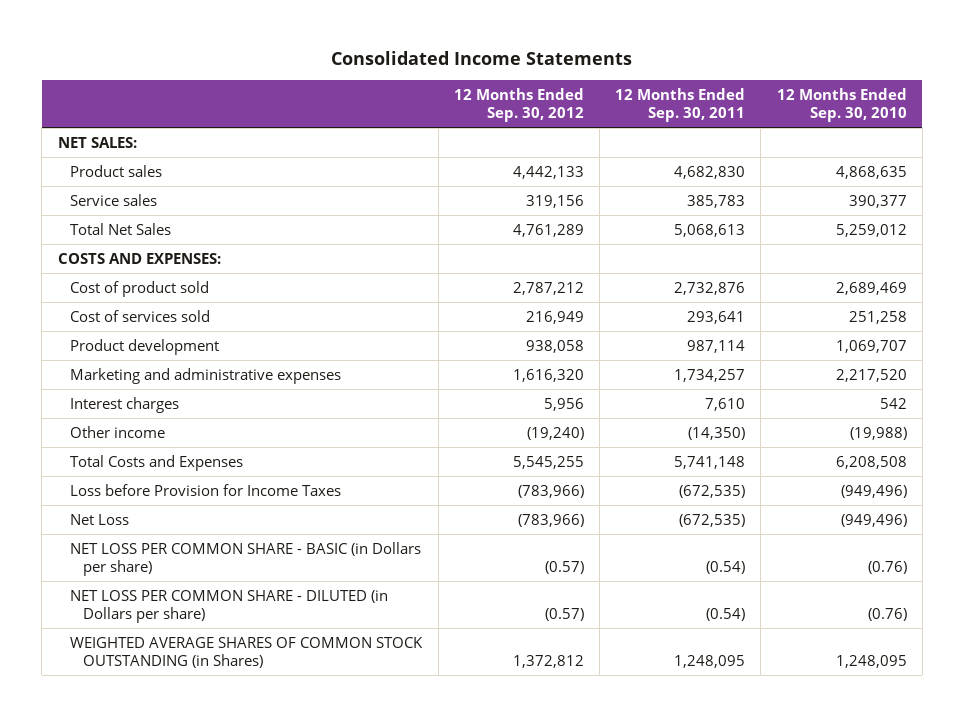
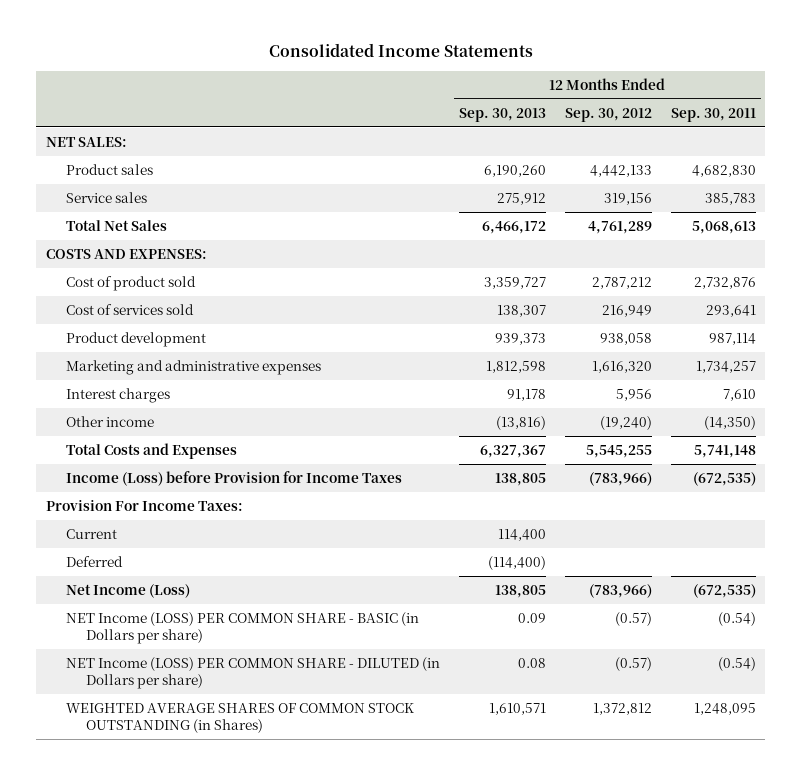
[776,88,907,123] 12 Months Ended Sep. 30, 2010 -> none
none -> [458,107,546,122] Sep. 30, 2013
[70,483,342,496] Loss before Provision for Income Taxes -> [65,470,402,486] Income (Loss) before Provision for Income Taxes
none -> [45,499,243,511] Provision For Income Taxes:
none -> [65,528,117,539] Current
none -> [65,555,123,567] Deferred
[70,513,130,525] Net Loss -> [65,583,190,598] Net Income (Loss)
[70,541,422,576] NET LOSS PER COMMON SHARE - BASIC (in Dollars per share) -> [65,611,419,645] NET Income (LOSS) PER COMMON SHARE - BASIC (in Dollars per share)
[70,589,389,623] NET LOSS PER COMMON SHARE - DILUTED (in Dollars per share) -> [65,656,440,690] NET Income (LOSS) PER COMMON SHARE - DILUTED (in Dollars per share)

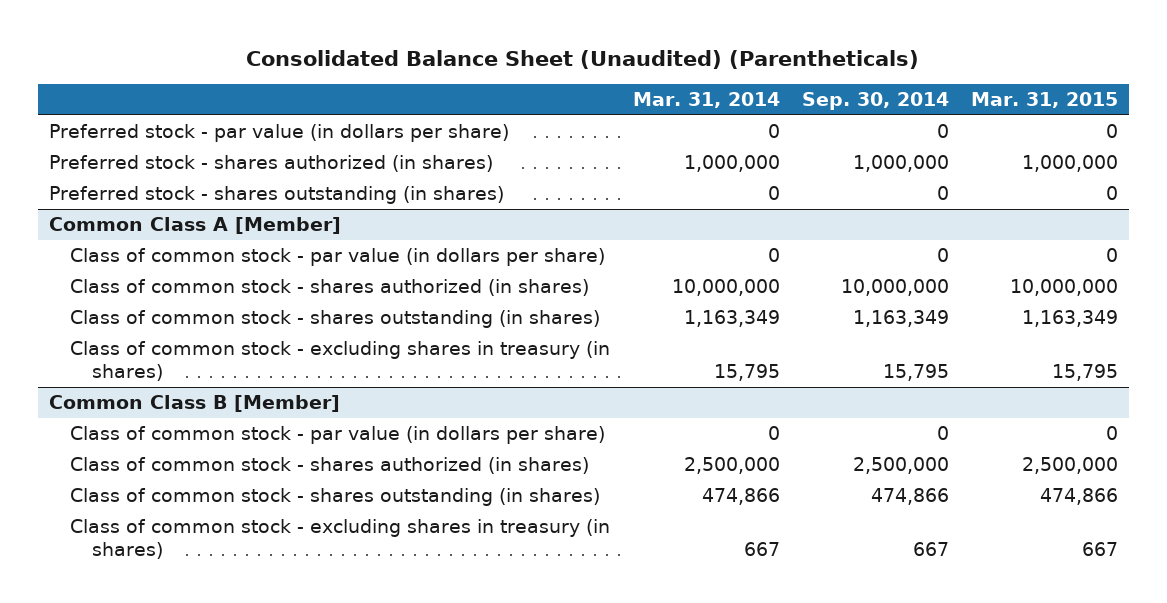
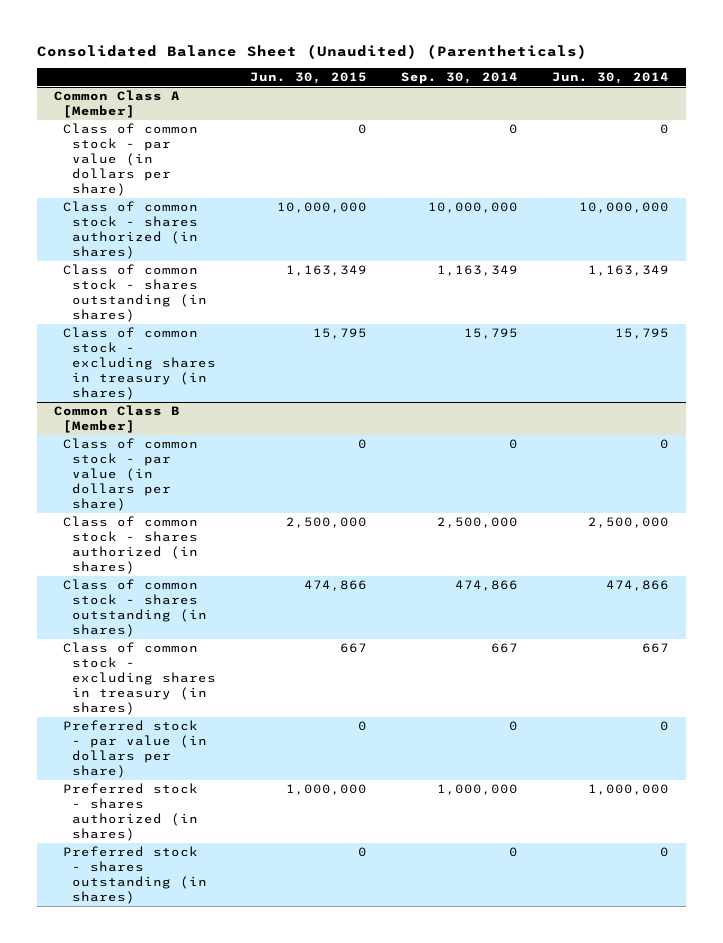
[632,92,780,109] Mar. 31, 2014 -> none
[971,92,1119,109] Mar. 31, 2015 -> none
none -> [250,71,368,84] Jun. 30, 2015
none -> [551,71,669,84] Jun. 30, 2014
[48,123,509,142] Preferred stock - par value (in dollars per share) -> none
[48,154,493,172] Preferred stock - shares authorized (in shares) -> none
[48,185,504,204] Preferred stock - shares outstanding (in shares) -> none
none -> [63,720,208,779] Preferred stock - par value (in dollars per share)
none -> [63,783,199,842] Preferred stock - shares authorized (in shares)
none -> [63,846,208,905] Preferred stock - shares outstanding (in shares)

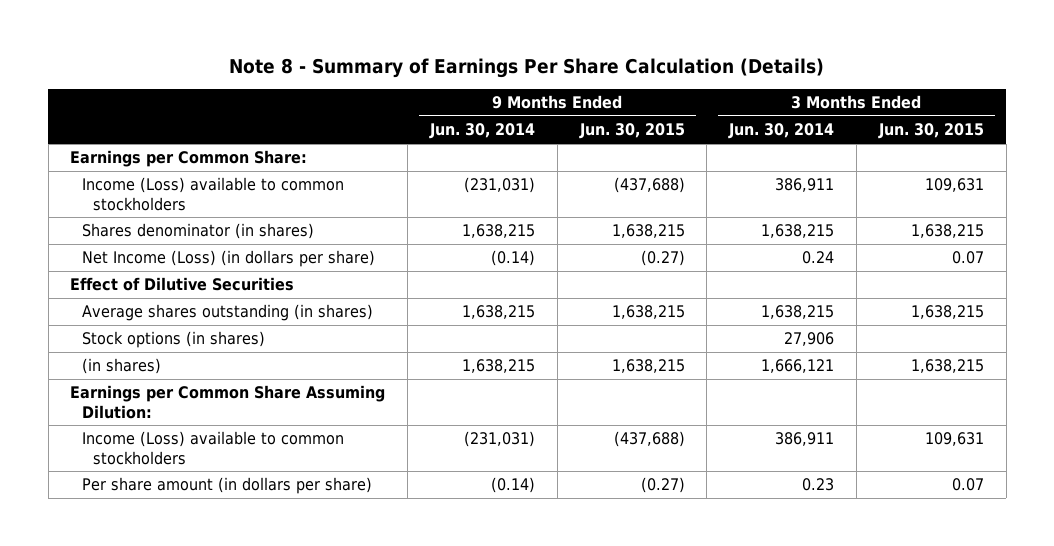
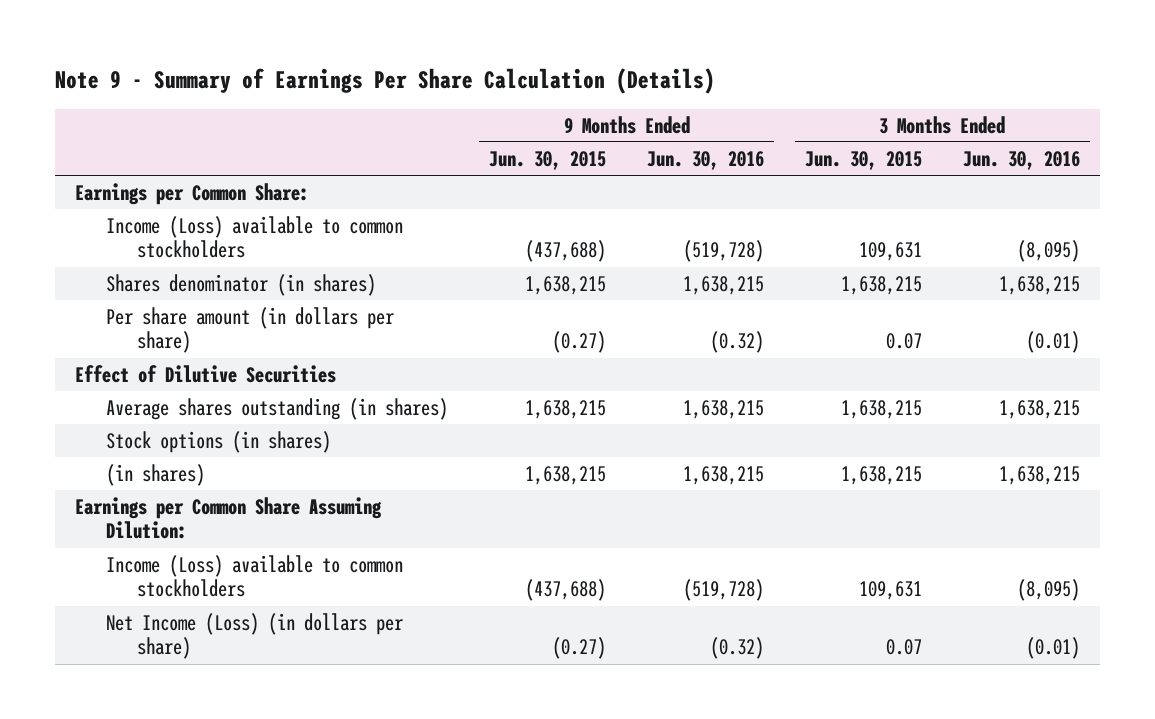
[229,57,825,78] Note 8 - Summary of Earnings Per Share Calculation (Details) -> [55,67,716,94] Note 9 - Summary of Earnings Per Share Calculation (Details)
[429,123,536,140] Jun. 30, 2014 -> none
[728,123,835,140] Jun. 30, 2014 -> none
none -> [646,150,764,170] Jun. 30, 2016
none -> [962,150,1080,170] Jun. 30, 2016
[81,477,372,495] Per share amount (in dollars per share) -> [106,306,395,354] Per share amount (in dollars per share)
[81,250,375,268] Net Income (Loss) (in dollars per share) -> [106,612,404,660] Net Income (Loss) (in dollars per share)

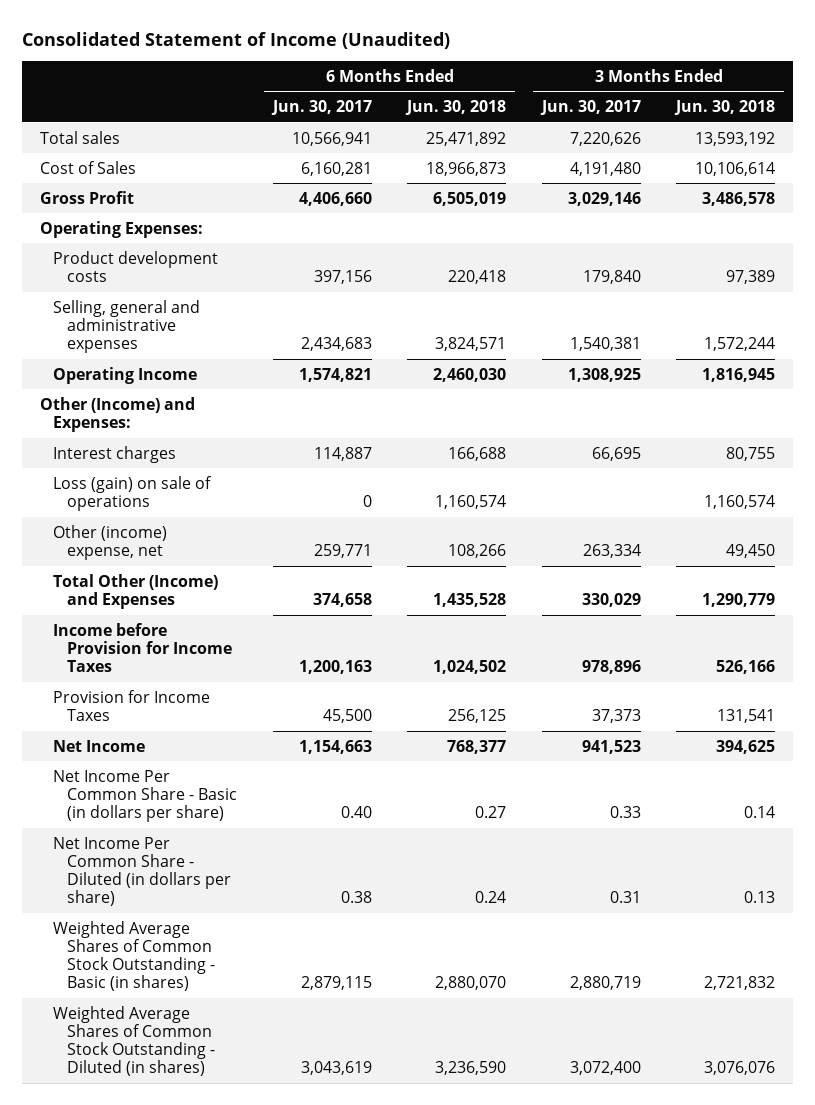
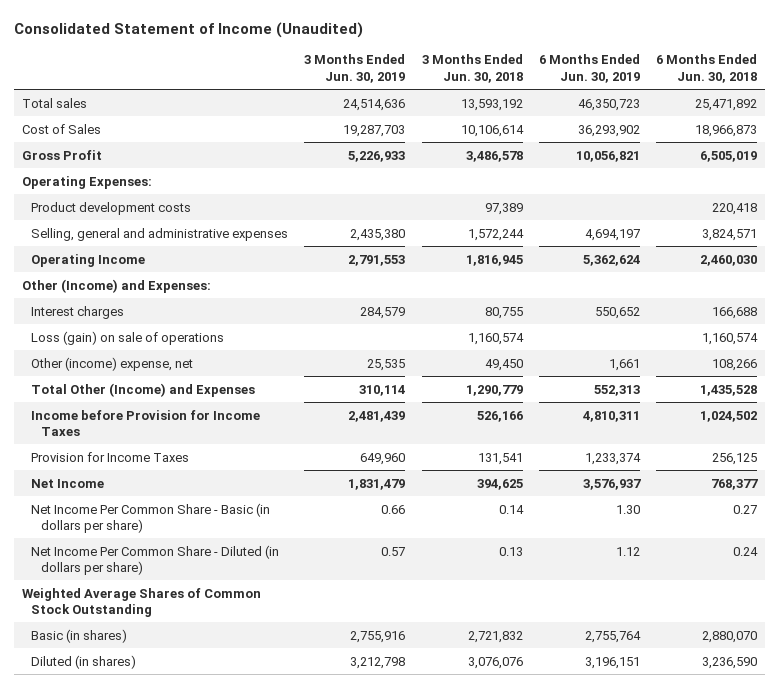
[270,100,372,116] Jun. 30, 2017 -> none
[539,100,641,116] Jun. 30, 2017 -> none
none -> [304,54,406,83] 3 Months Ended Jun. 30, 2019
none -> [538,54,640,83] 6 Months Ended Jun. 30, 2019
none -> [21,587,261,618] Weighted Average Shares of Common Stock Outstanding
[53,920,216,992] Weighted Average Shares of Common Stock Outstanding - Basic (in shares) -> [31,628,128,643] Basic (in shares)
[53,1005,216,1077] Weighted Average Shares of Common Stock Outstanding - Diluted (in shares) -> [31,654,137,669] Diluted (in shares)

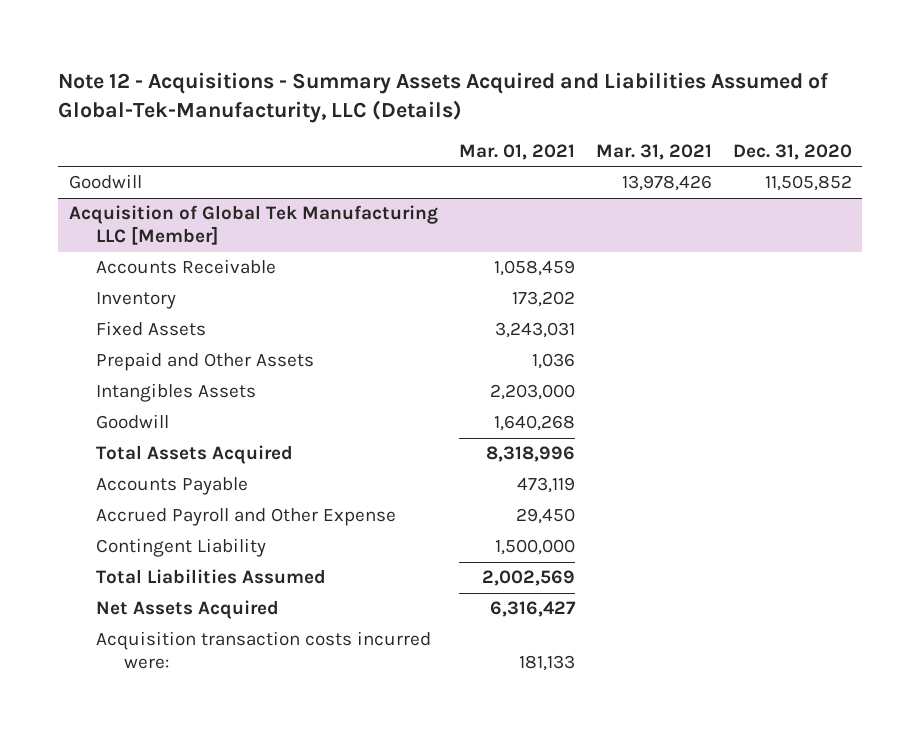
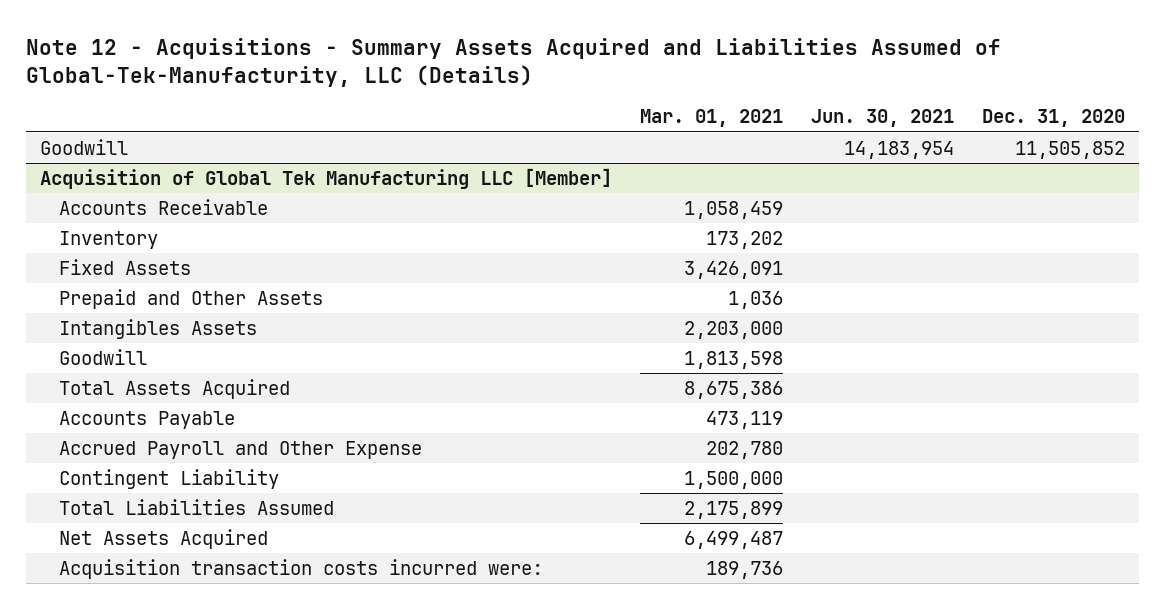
[595,143,712,160] Mar. 31, 2021 -> none
none -> [811,109,955,128] Jun. 30, 2021
[494,322,575,339] 3,243,031 -> [684,260,784,279] 3,426,091
[493,415,575,432] 1,640,268 -> [684,350,784,369] 1,813,598
[485,446,575,463] 8,318,996 -> [684,380,784,399] 8,675,386
[515,508,575,525] 29,450 -> [706,440,784,459] 202,780
[481,570,575,587] 2,002,569 -> [684,500,784,519] 2,175,899
[489,601,576,618] 6,316,427 -> [684,530,784,549] 6,499,487
[518,655,575,672] 181,133 -> [706,560,784,579] 189,736

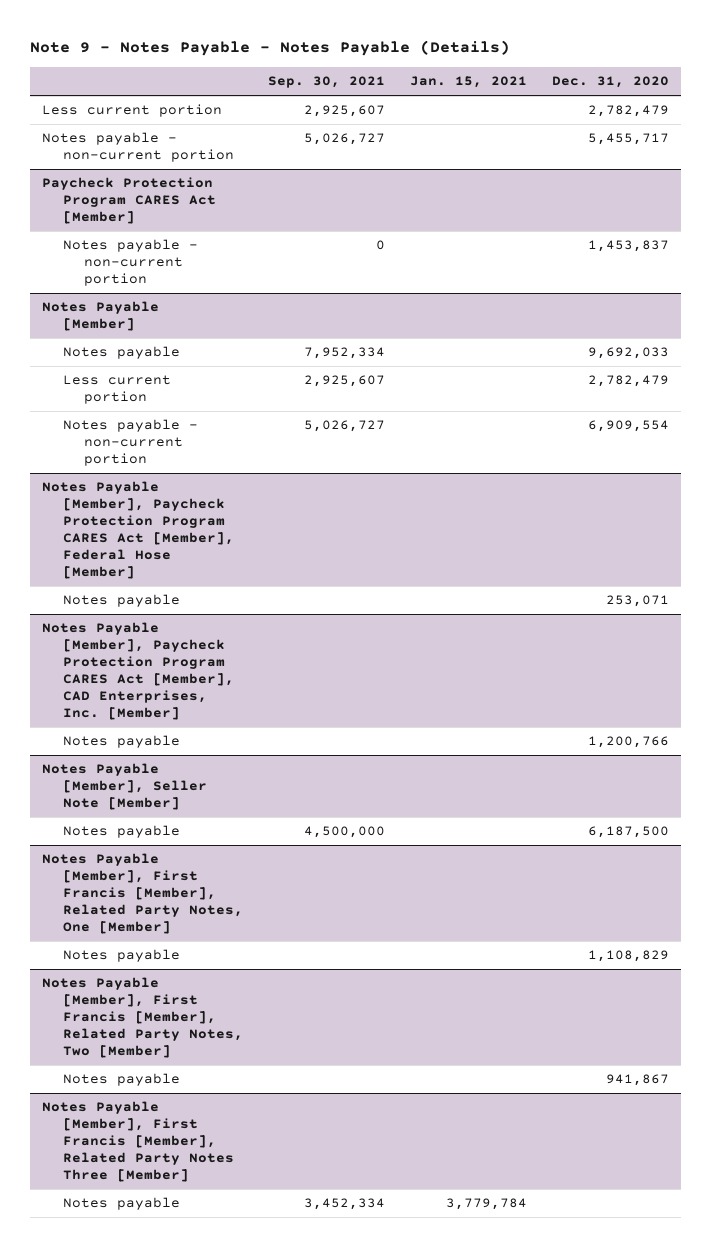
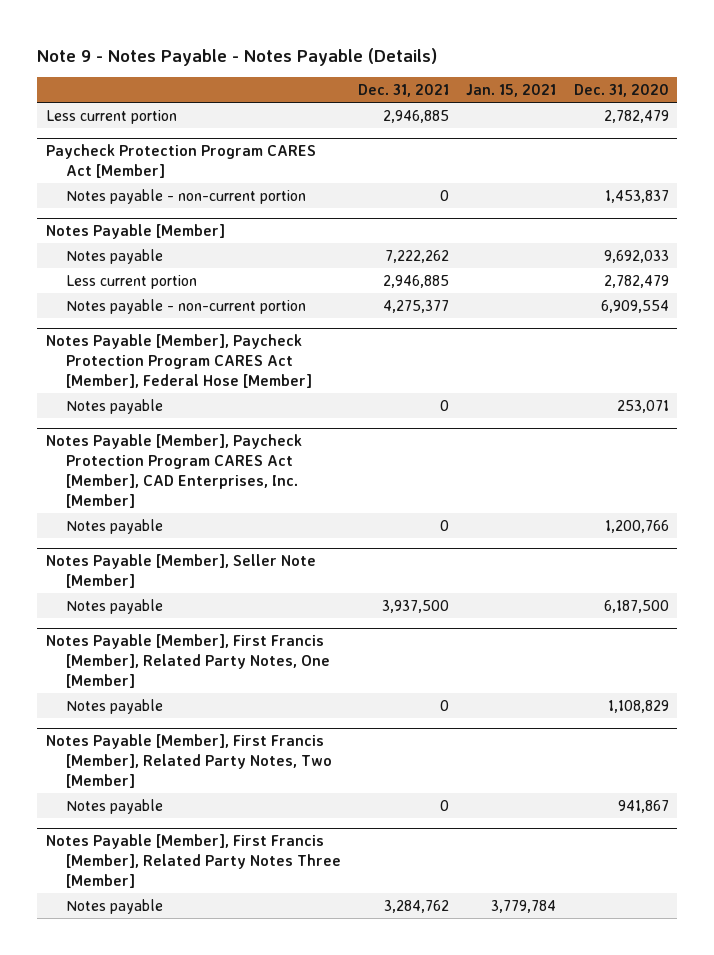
[267,76,385,89] Sep. 30, 2021 -> none
none -> [358,84,450,98] Dec. 31, 2021
[42,132,235,163] Notes payable - non-current portion -> none

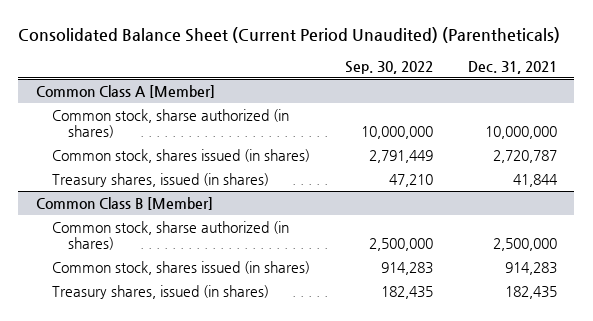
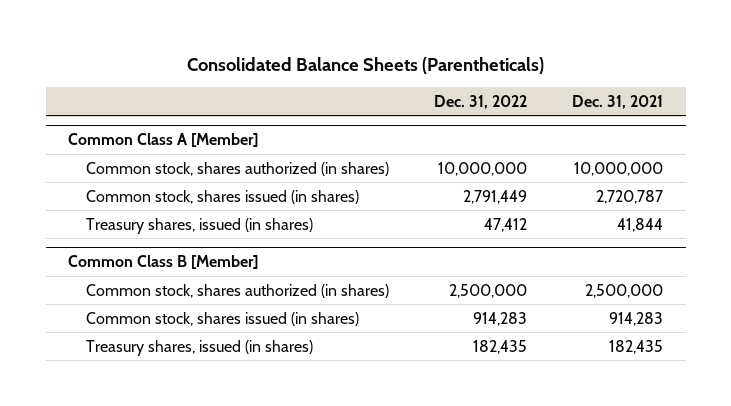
[18,27,561,44] Consolidated Balance Sheet (Current Period Unaudited) (Parentheticals) -> [186,56,544,74] Consolidated Balance Sheets (Parentheticals)
[345,60,434,74] Sep. 30, 2022 -> none
none -> [433,94,527,109] Dec. 31, 2022
[52,108,290,138] Common stock, sharse authorized (in shares) -> [85,161,389,176] Common stock, shares authorized (in shares)
[52,220,290,250] Common stock, sharse authorized (in shares) -> [85,283,389,298] Common stock, shares authorized (in shares)

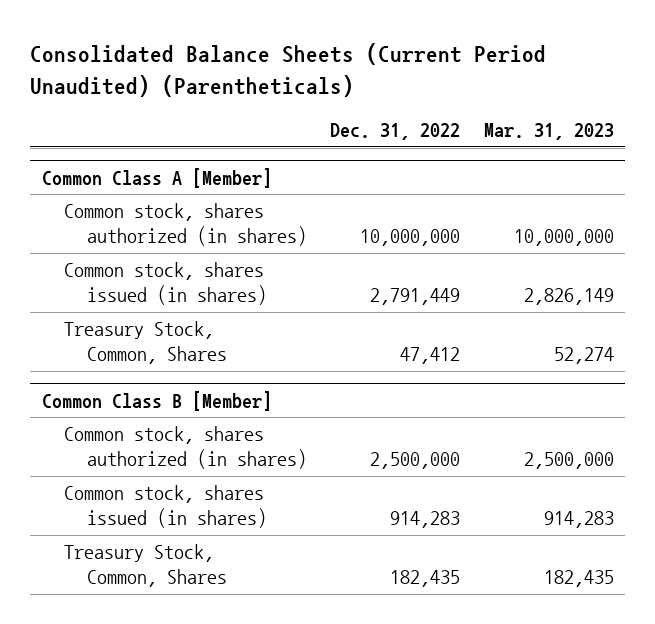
[186,56,544,74] Consolidated Balance Sheets (Parentheticals) -> [30,43,547,97] Consolidated Balance Sheets (Current Period Unaudited) (Parentheticals)
[572,94,664,109] Dec. 31, 2021 -> none
none -> [483,123,614,141] Mar. 31, 2023
[85,217,313,234] Treasury shares, issued (in shares) -> [64,321,227,365] Treasury Stock, Common, Shares
[85,339,313,356] Treasury shares, issued (in shares) -> [64,544,227,588] Treasury Stock, Common, Shares

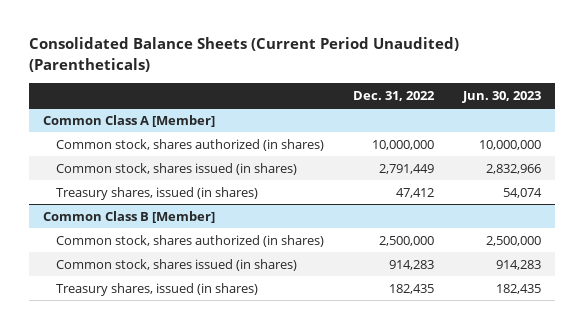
[483,123,614,141] Mar. 31, 2023 -> none
none -> [462,90,542,103] Jun. 30, 2023
[64,321,227,365] Treasury Stock, Common, Shares -> [56,186,259,200] Treasury shares, issued (in shares)
[64,544,227,588] Treasury Stock, Common, Shares -> [56,282,259,296] Treasury shares, issued (in shares)

